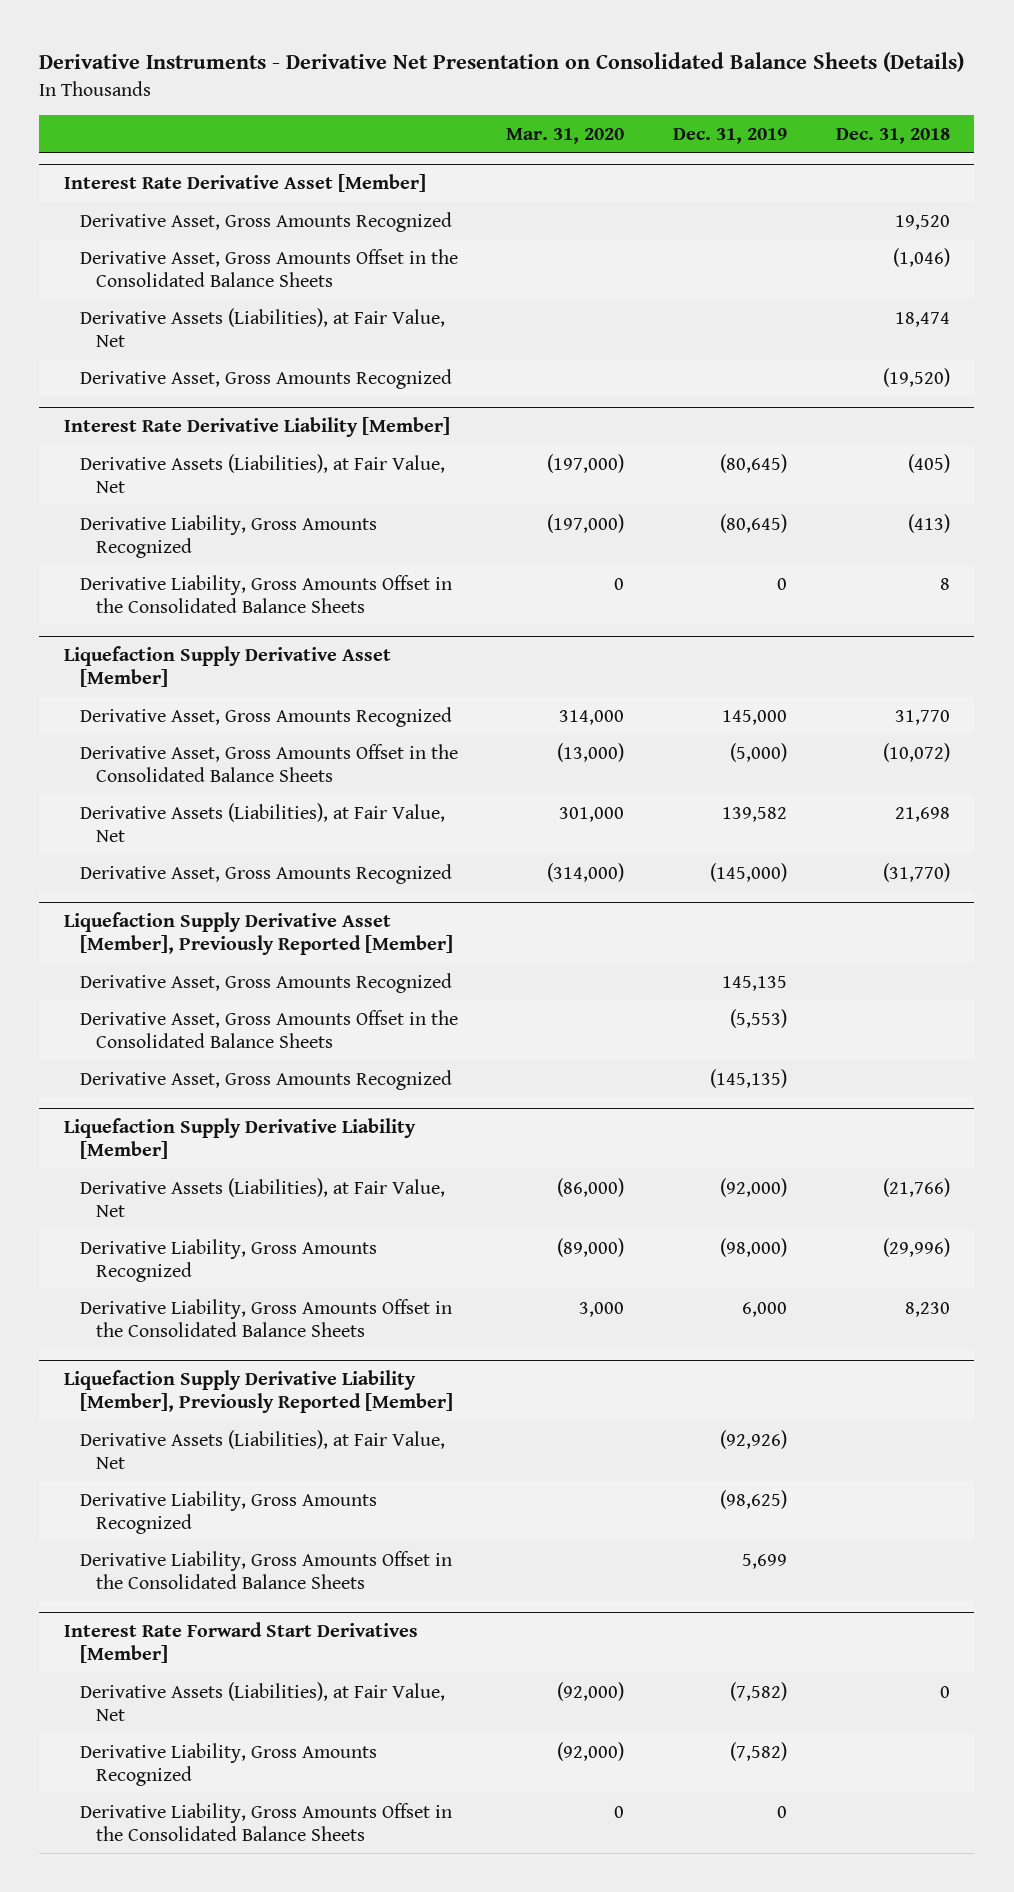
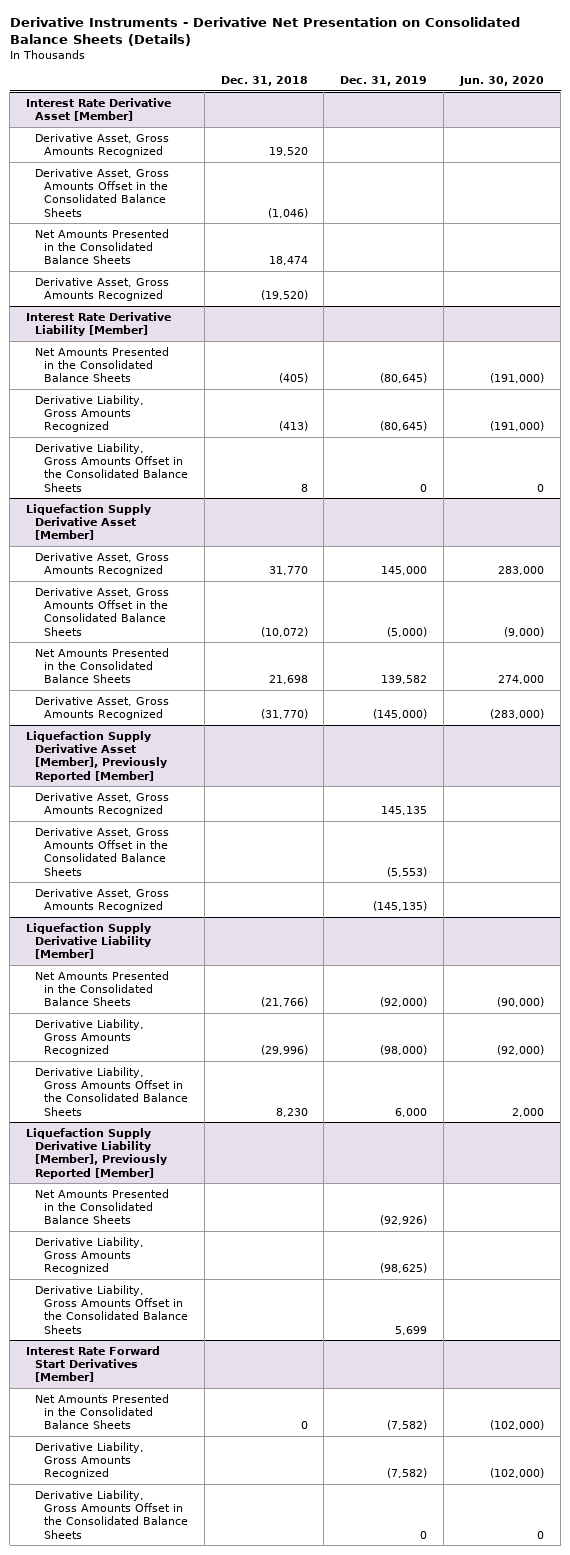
[506,127,625,144] Mar. 31, 2020 -> none
none -> [459,76,545,87] Jun. 30, 2020
[79,307,445,347] Derivative Assets (Liabilities), at Fair Value, Net -> [34,228,169,265] Net Amounts Presented in the Consolidated Balance Sheets
[79,453,445,493] Derivative Assets (Liabilities), at Fair Value, Net -> [34,346,169,383] Net Amounts Presented in the Consolidated Balance Sheets
[79,802,445,842] Derivative Assets (Liabilities), at Fair Value, Net -> [34,647,169,684] Net Amounts Presented in the Consolidated Balance Sheets
[79,1177,445,1217] Derivative Assets (Liabilities), at Fair Value, Net -> [34,970,169,1007] Net Amounts Presented in the Consolidated Balance Sheets
[79,1429,445,1469] Derivative Assets (Liabilities), at Fair Value, Net -> [34,1188,169,1225] Net Amounts Presented in the Consolidated Balance Sheets
[79,1681,445,1721] Derivative Assets (Liabilities), at Fair Value, Net -> [34,1393,169,1430] Net Amounts Presented in the Consolidated Balance Sheets

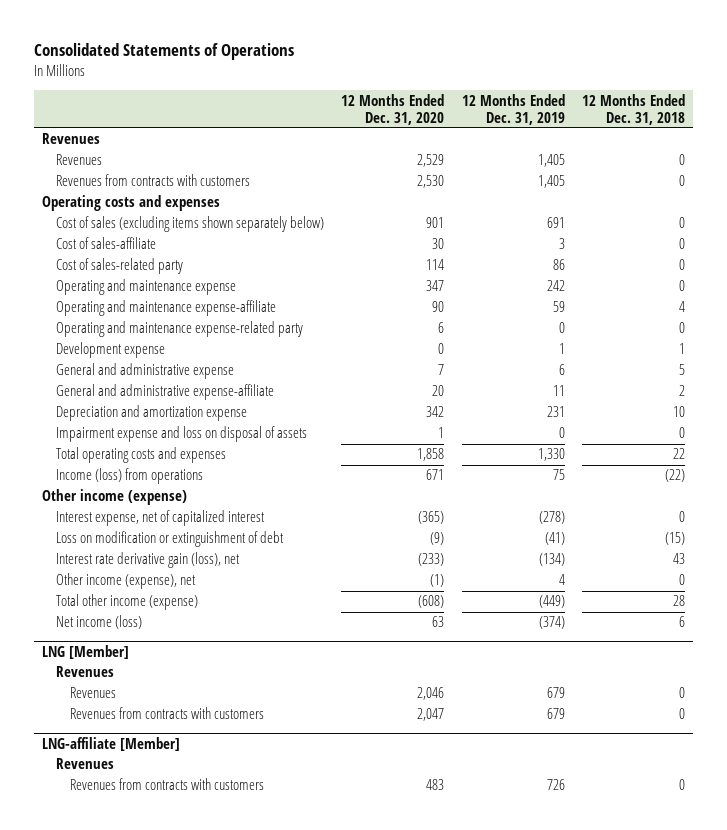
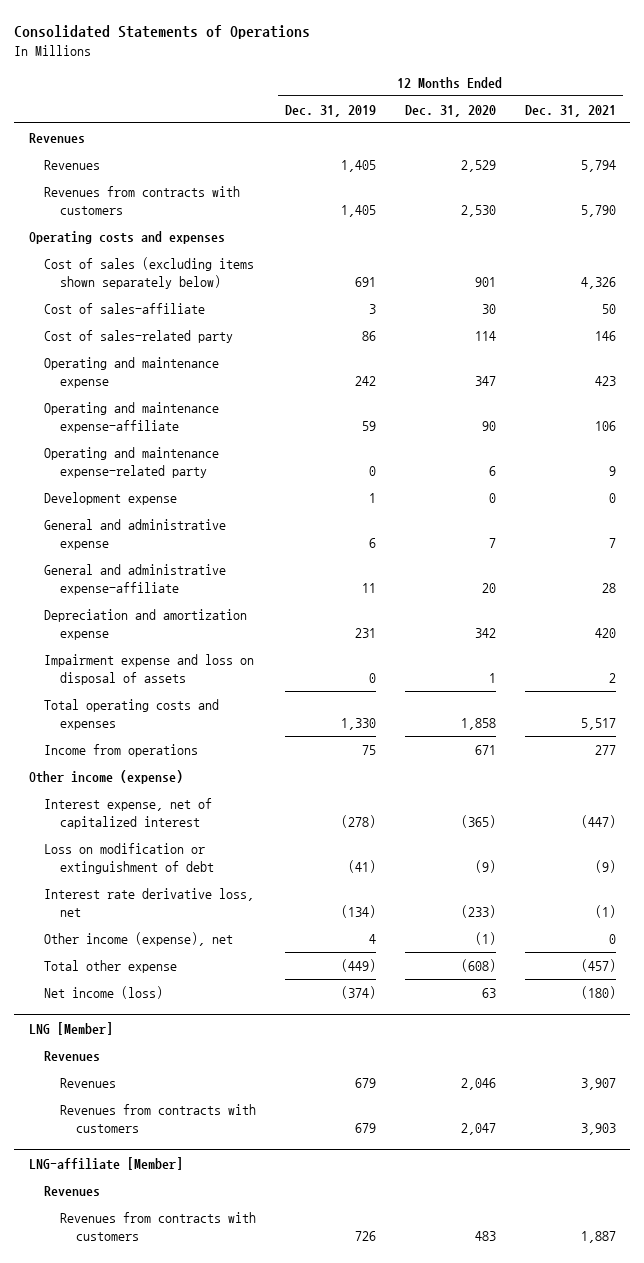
[581,93,685,125] 12 Months Ended Dec. 31, 2018 -> none
none -> [524,104,616,117] Dec. 31, 2021
[56,468,204,485] Income (loss) from operations -> [44,743,199,757] Income from operations
[56,552,241,569] Interest rate derivative gain (loss), net -> [44,887,255,917] Interest rate derivative loss, net
[56,594,199,611] Total other income (expense) -> [44,959,178,973] Total other expense

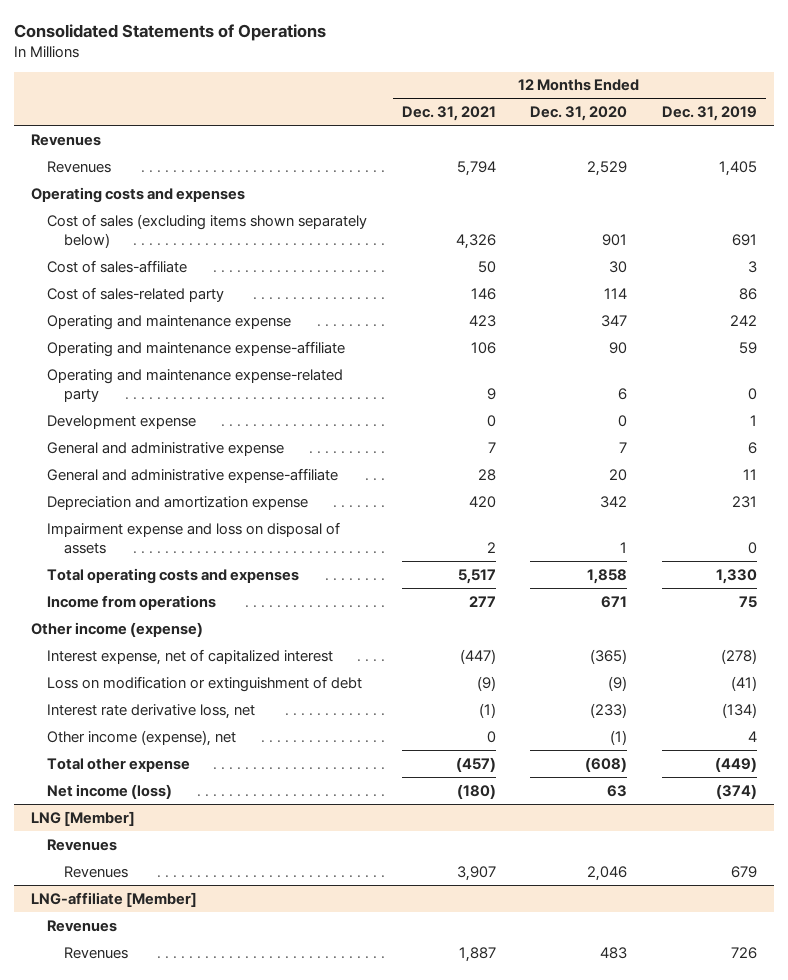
[44,185,241,215] Revenues from contracts with customers -> none
[60,1103,257,1133] Revenues from contracts with customers -> none
[60,1211,257,1241] Revenues from contracts with customers -> [63,946,128,959] Revenues

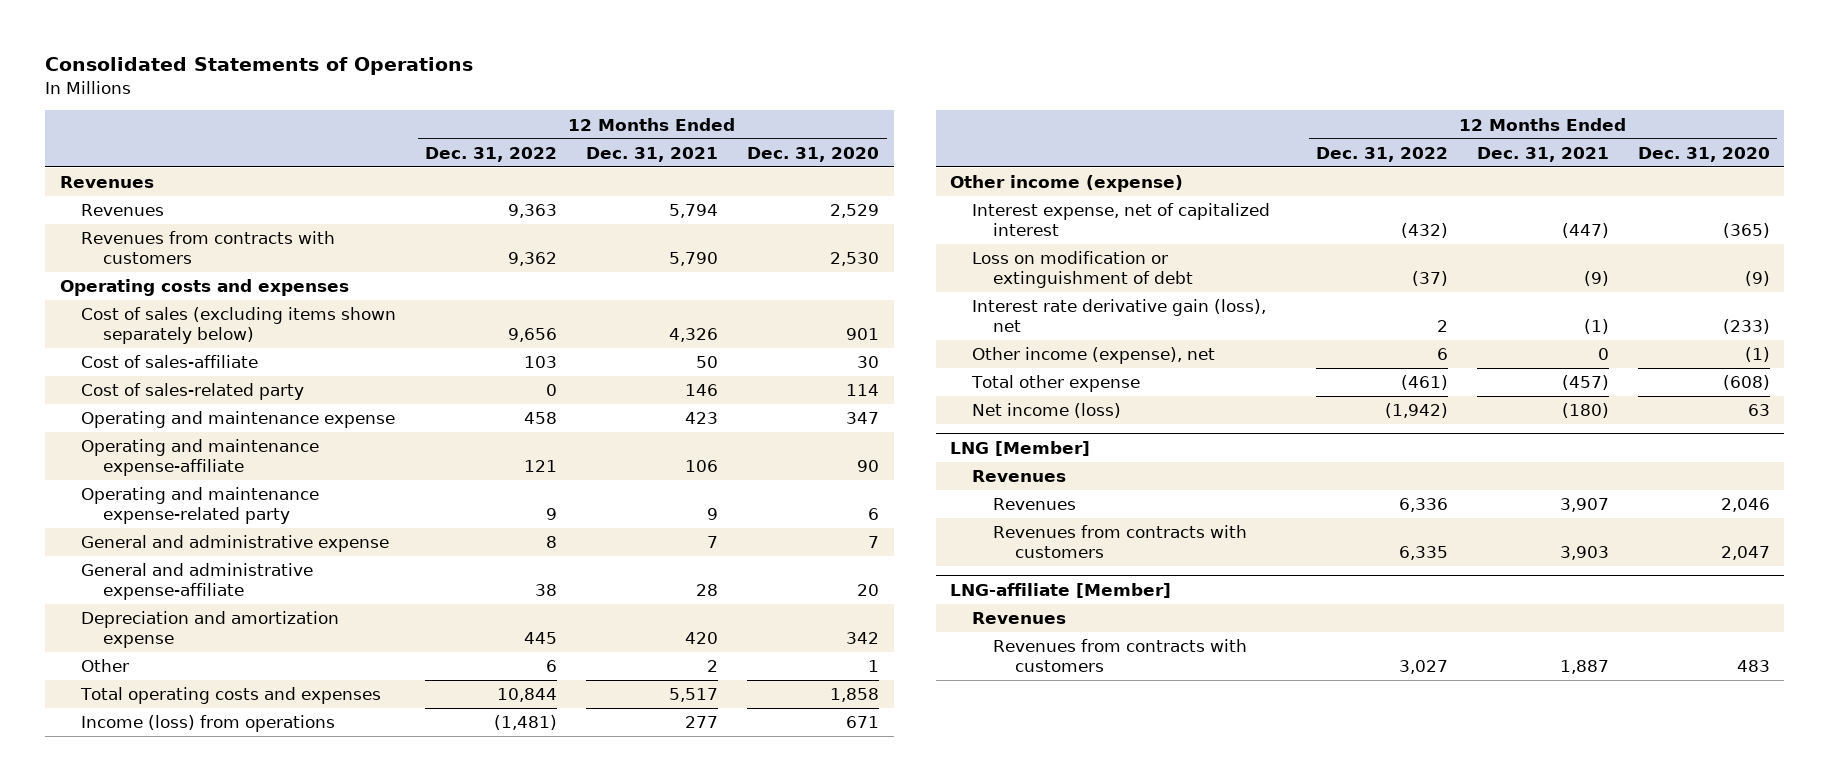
[661,105,757,121] Dec. 31, 2019 -> none
none -> [425,146,558,162] Dec. 31, 2022
none -> [81,231,336,264] Revenues from contracts with customers
[47,414,197,429] Development expense -> none
[47,521,341,554] Impairment expense and loss on disposal of assets -> none
none -> [81,659,130,673] Other
[47,594,217,610] Income from operations -> [81,715,336,733] Income (loss) from operations
[47,703,256,719] Interest rate derivative loss, net -> [971,299,1266,332] Interest rate derivative gain (loss), net
none -> [993,525,1248,558] Revenues from contracts with customers
[63,946,128,959] Revenues -> [993,639,1248,672] Revenues from contracts with customers

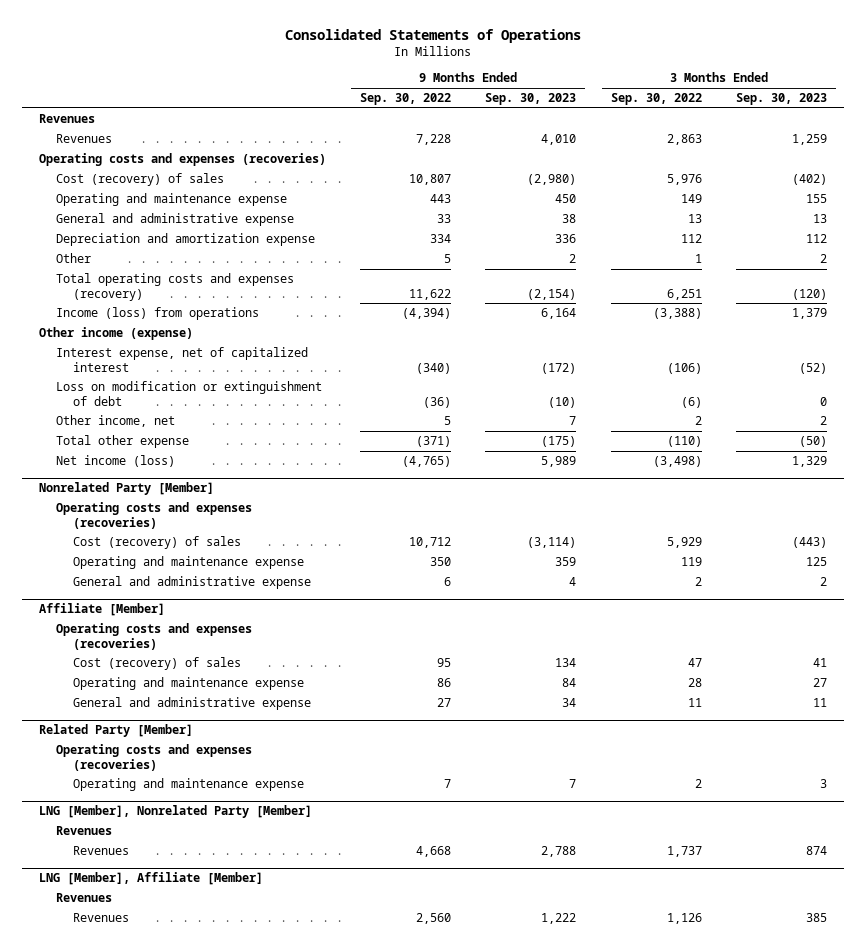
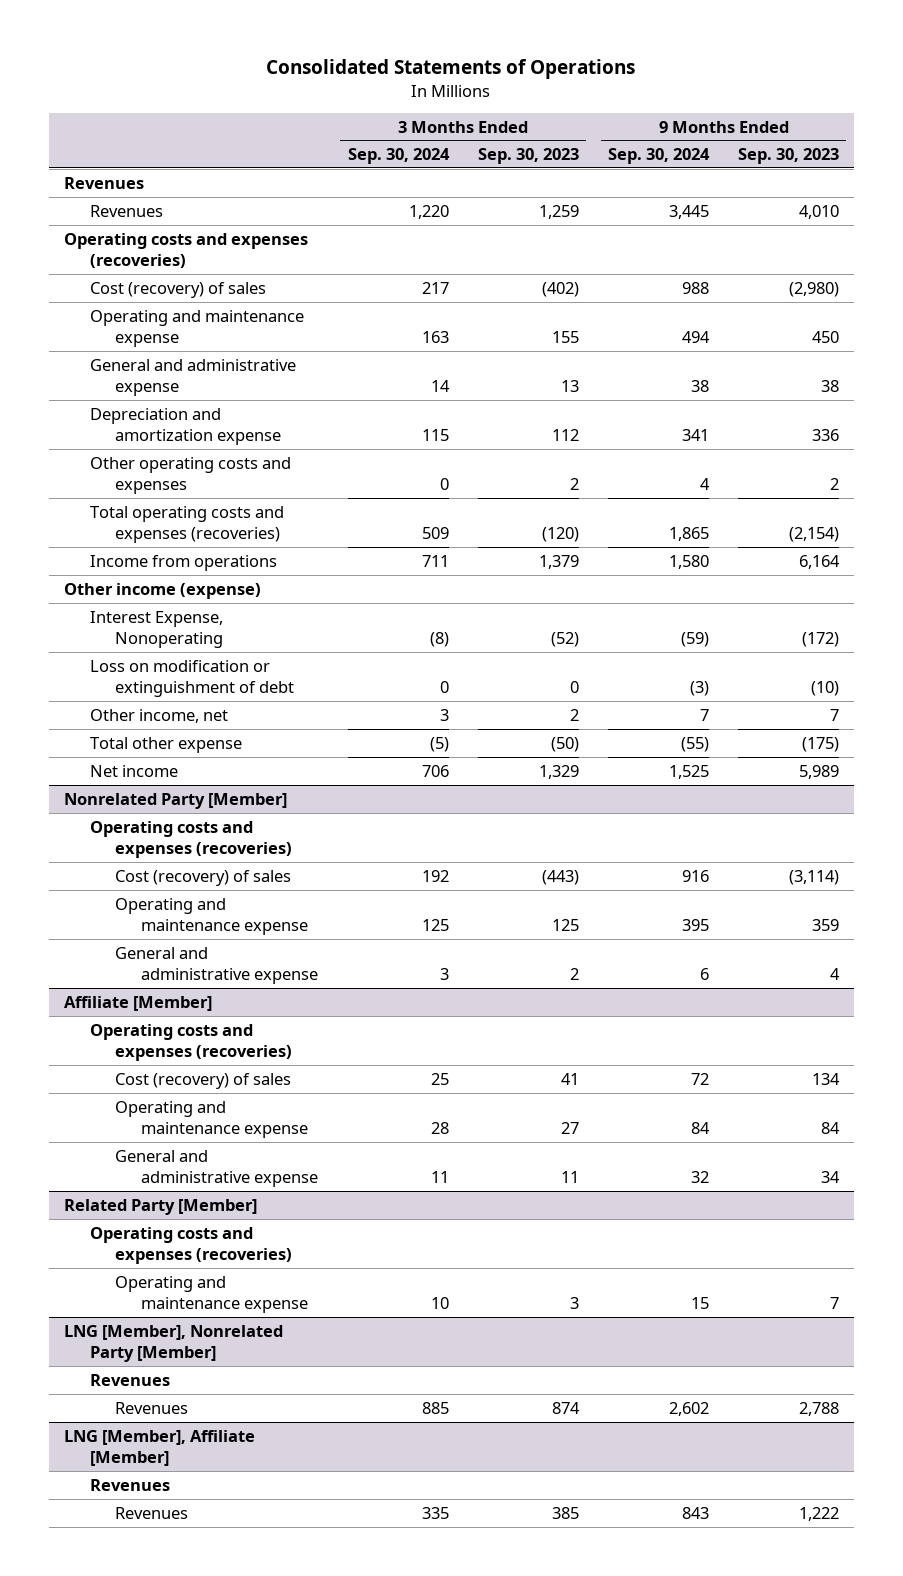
[360,93,452,106] Sep. 30, 2022 -> none
[610,93,702,106] Sep. 30, 2022 -> none
none -> [347,148,450,165] Sep. 30, 2024
none -> [607,148,710,165] Sep. 30, 2024
[55,253,91,264] Other -> [89,456,291,494] Other operating costs and expenses
[55,273,294,301] Total operating costs and expenses (recovery) -> [89,505,284,543] Total operating costs and expenses (recoveries)
[55,307,259,321] Income (loss) from operations -> [89,554,277,571] Income from operations
[55,347,308,372] Interest expense, net of capitalized interest -> [89,610,224,648] Interest Expense, Nonoperating
[55,455,175,468] Net income (loss) -> [89,764,178,777] Net income

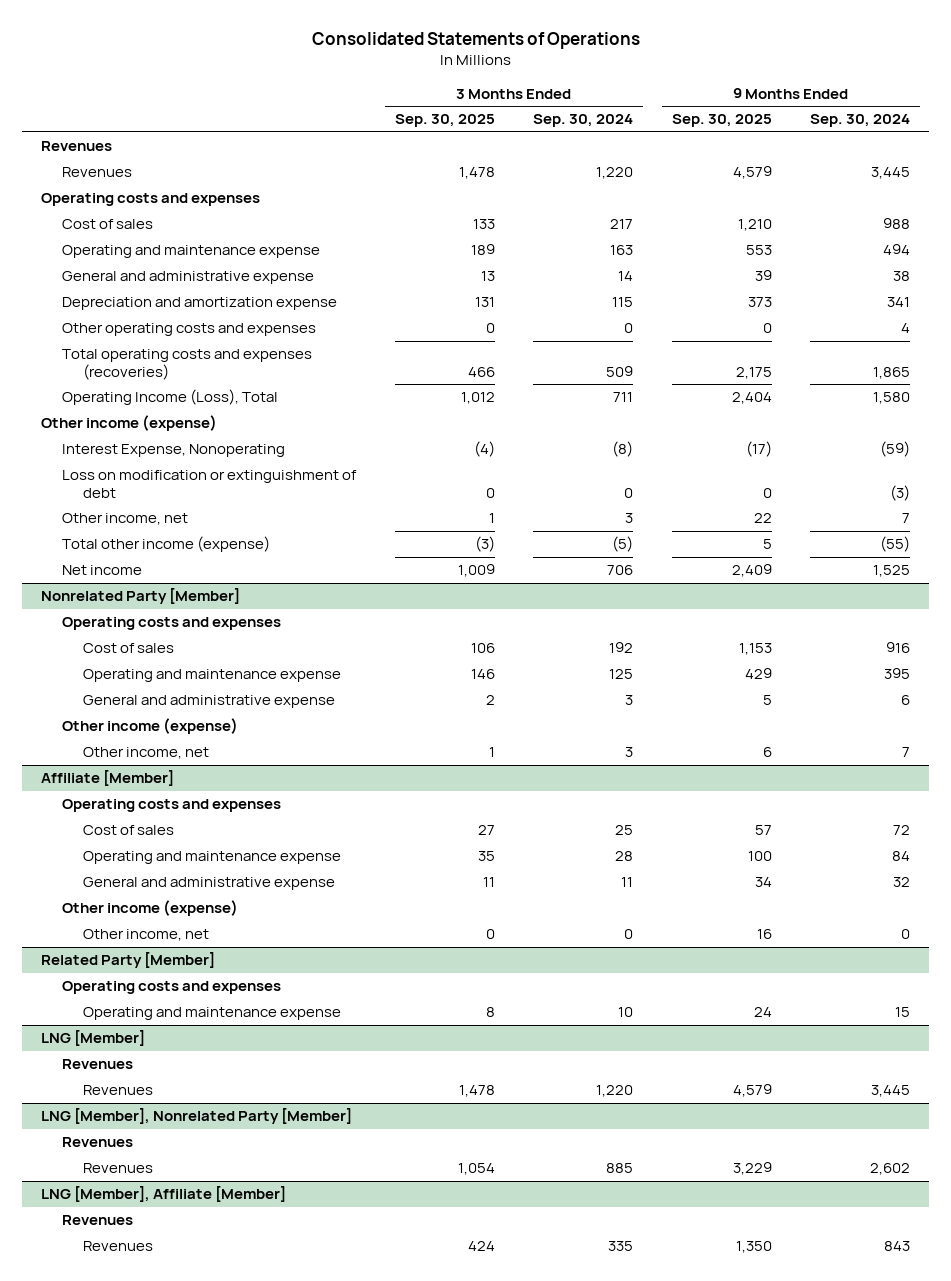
[477,148,579,165] Sep. 30, 2023 -> none
[738,148,840,165] Sep. 30, 2023 -> none
none -> [394,114,495,128] Sep. 30, 2025
none -> [671,114,772,128] Sep. 30, 2025
[63,232,308,268] Operating costs and expenses (recoveries) -> [41,193,261,207] Operating costs and expenses
[89,281,266,298] Cost (recovery) of sales -> [62,219,154,230] Cost of sales
[89,554,277,571] Income from operations -> [62,389,279,406] Operating Income (Loss), Total
[89,736,242,753] Total other expense -> [62,536,271,553] Total other income (expense)
[89,820,293,858] Operating costs and expenses (recoveries) -> [62,617,282,631] Operating costs and expenses
[115,869,292,886] Cost (recovery) of sales -> [82,643,174,654] Cost of sales
none -> [62,718,239,735] Other income (expense)
none -> [82,747,209,760] Other income, net
[89,1023,293,1061] Operating costs and expenses (recoveries) -> [62,799,282,813] Operating costs and expenses
[115,1072,292,1089] Cost (recovery) of sales -> [82,825,174,836] Cost of sales
none -> [62,900,239,917] Other income (expense)
none -> [82,929,209,942] Other income, net
[89,1226,293,1264] Operating costs and expenses (recoveries) -> [62,981,282,995] Operating costs and expenses
none -> [41,1030,146,1047] LNG [Member]
none -> [62,1059,134,1070] Revenues
none -> [82,1085,153,1096] Revenues

